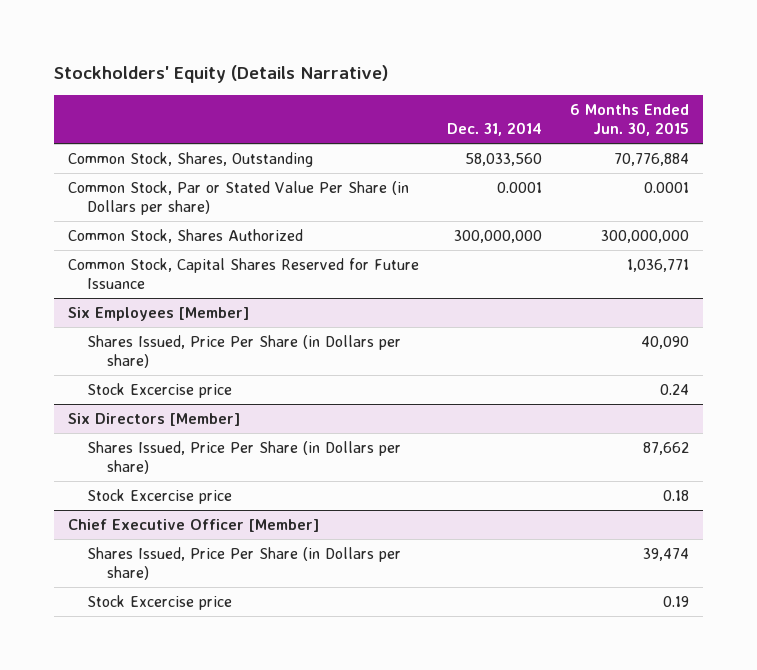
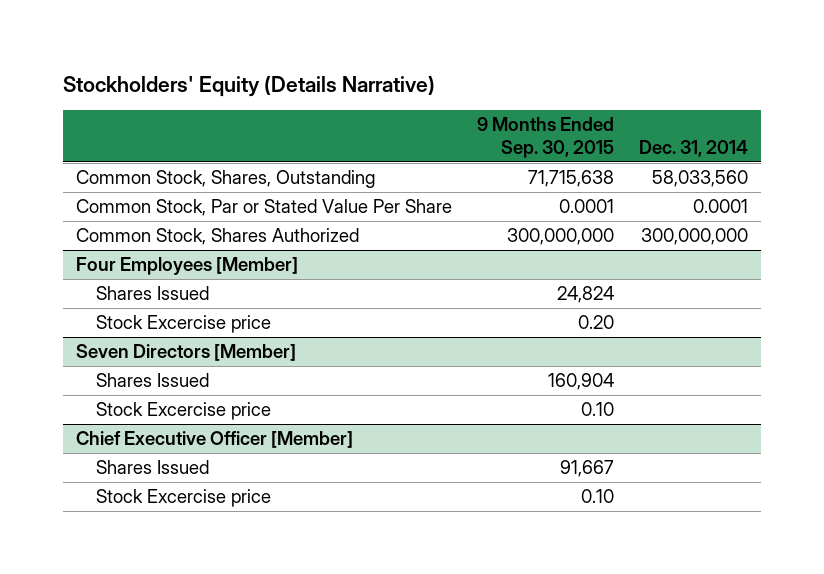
[569,104,689,137] 6 Months Ended Jun. 30, 2015 -> none
none -> [477,117,615,158] 9 Months Ended Sep. 30, 2015
[68,180,410,215] Common Stock, Par or Stated Value Per Share (in Dollars per share) -> [75,199,452,217] Common Stock, Par or Stated Value Per Share
[68,257,420,289] Common Stock, Capital Shares Reserved for Future Issuance -> none
[87,334,402,368] Shares Issued, Price Per Share (in Dollars per share) -> none
[68,306,250,321] Six Employees [Member] -> [75,257,298,276] Four Employees [Member]
none -> [96,286,210,301] Shares Issued
[87,440,402,474] Shares Issued, Price Per Share (in Dollars per share) -> none
[68,412,241,426] Six Directors [Member] -> [75,344,296,362] Seven Directors [Member]
none -> [96,373,210,388] Shares Issued
[87,546,402,580] Shares Issued, Price Per Share (in Dollars per share) -> none
none -> [96,460,210,475] Shares Issued

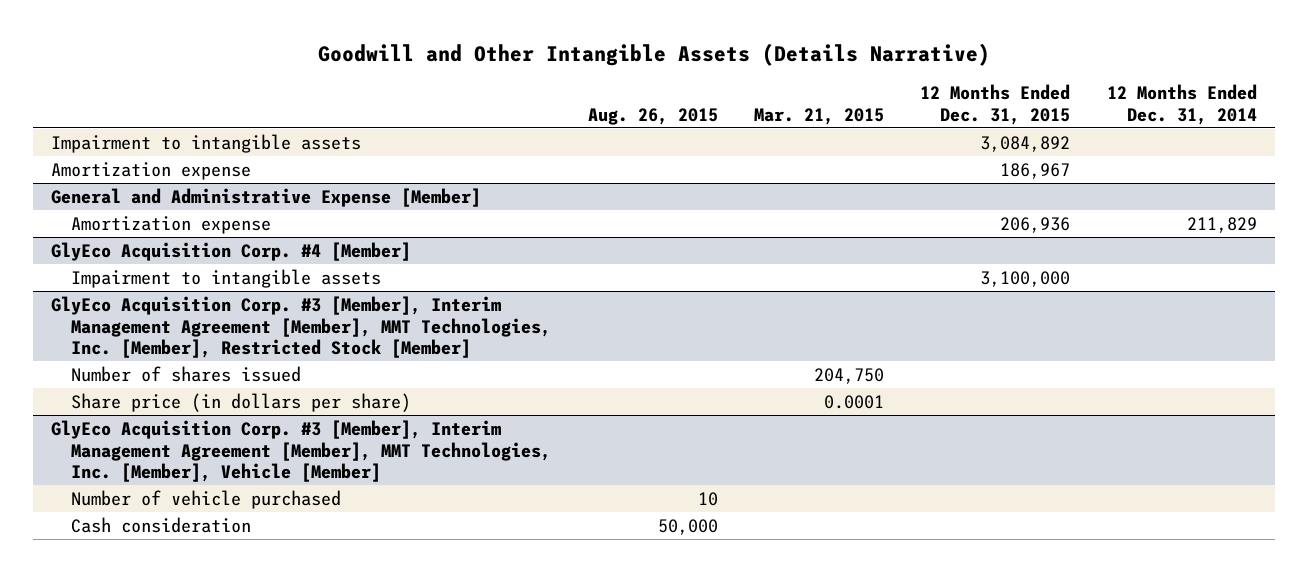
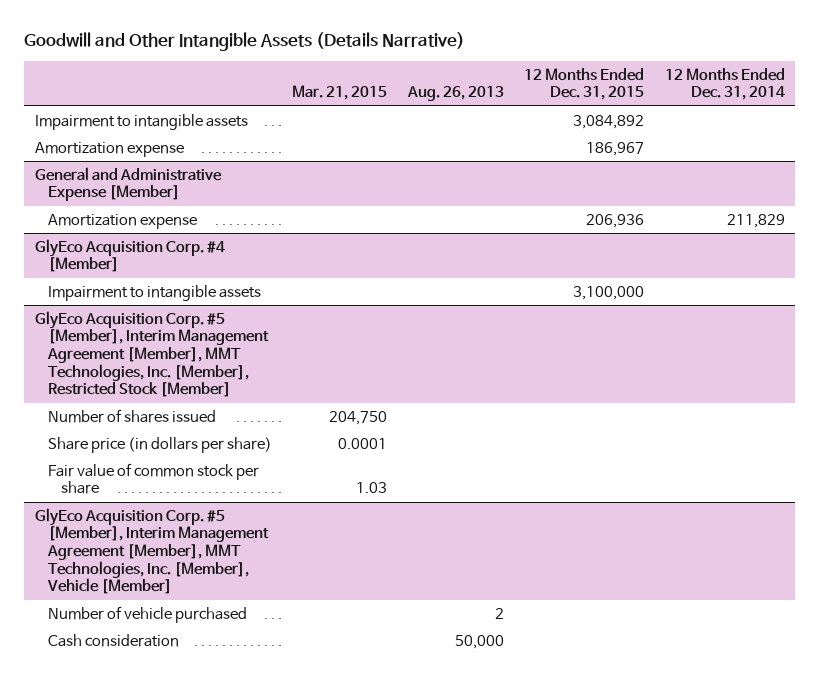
[587,107,718,125] Aug. 26, 2015 -> none
none -> [406,86,504,102] Aug. 26, 2013
[51,295,552,359] GlyEco Acquisition Corp. #3 [Member], Interim Management Agreement [Member], MMT Technologies, Inc. [Member], Restricted Stock [Member] -> [34,310,269,398] GlyEco Acquisition Corp. #5 [Member], Interim Management Agreement [Member], MMT Technologies, Inc. [Member], Restricted Stock [Member]
none -> [47,462,259,495] Fair value of common stock per share
[51,419,552,483] GlyEco Acquisition Corp. #3 [Member], Interim Management Agreement [Member], MMT Technologies, Inc. [Member], Vehicle [Member] -> [34,507,269,595] GlyEco Acquisition Corp. #5 [Member], Interim Management Agreement [Member], MMT Technologies, Inc. [Member], Vehicle [Member]

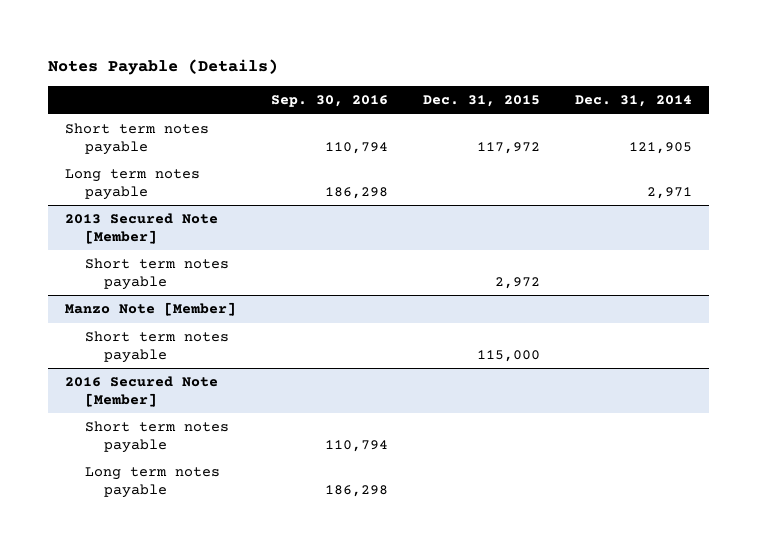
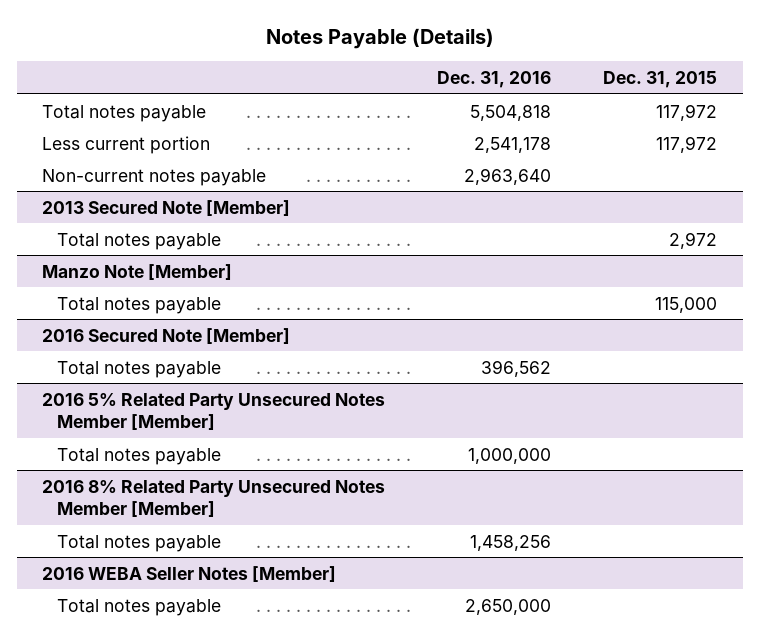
[271,95,389,108] Sep. 30, 2016 -> none
[574,95,692,108] Dec. 31, 2014 -> none
none -> [437,70,552,88] Dec. 31, 2016
none -> [42,104,207,122] Total notes payable
[65,123,210,155] Short term notes payable -> [42,135,211,154] Less current portion
[65,169,201,200] Long term notes payable -> [42,168,267,186] Non-current notes payable
[84,258,229,290] Short term notes payable -> [56,232,221,250] Total notes payable
[84,331,229,363] Short term notes payable -> [56,296,221,314] Total notes payable
[84,421,229,453] Short term notes payable -> none
[84,467,220,498] Long term notes payable -> none
none -> [56,360,221,378] Total notes payable
none -> [42,392,386,431] 2016 5% Related Party Unsecured Notes Member [Member]
none -> [56,447,221,465] Total notes payable
none -> [42,479,386,518] 2016 8% Related Party Unsecured Notes Member [Member]
none -> [56,534,221,552] Total notes payable
none -> [42,565,337,582] 2016 WEBA Seller Notes [Member]
none -> [56,598,221,616] Total notes payable

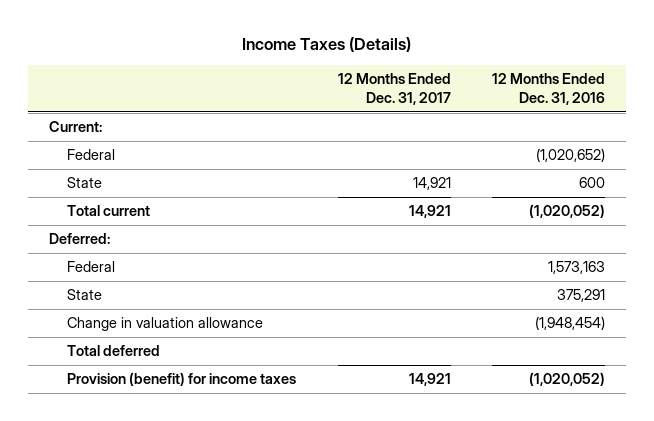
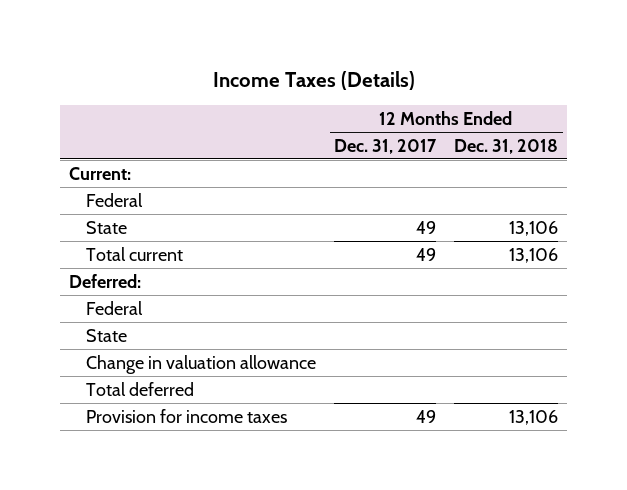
[492,73,606,105] 12 Months Ended Dec. 31, 2016 -> none
none -> [454,138,559,154] Dec. 31, 2018
[412,177,451,191] 14,921 -> [416,220,437,234] 49
[408,205,451,219] 14,921 -> [416,247,437,261] 49
[67,372,297,387] Provision (benefit) for income taxes -> [86,408,288,423] Provision for income taxes
[408,373,451,387] 14,921 -> [416,409,437,423] 49

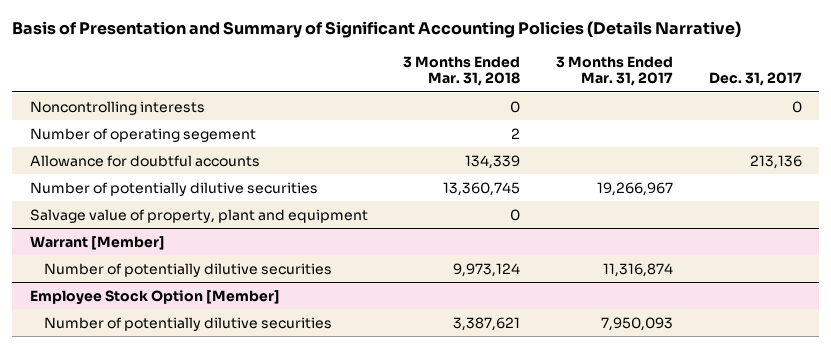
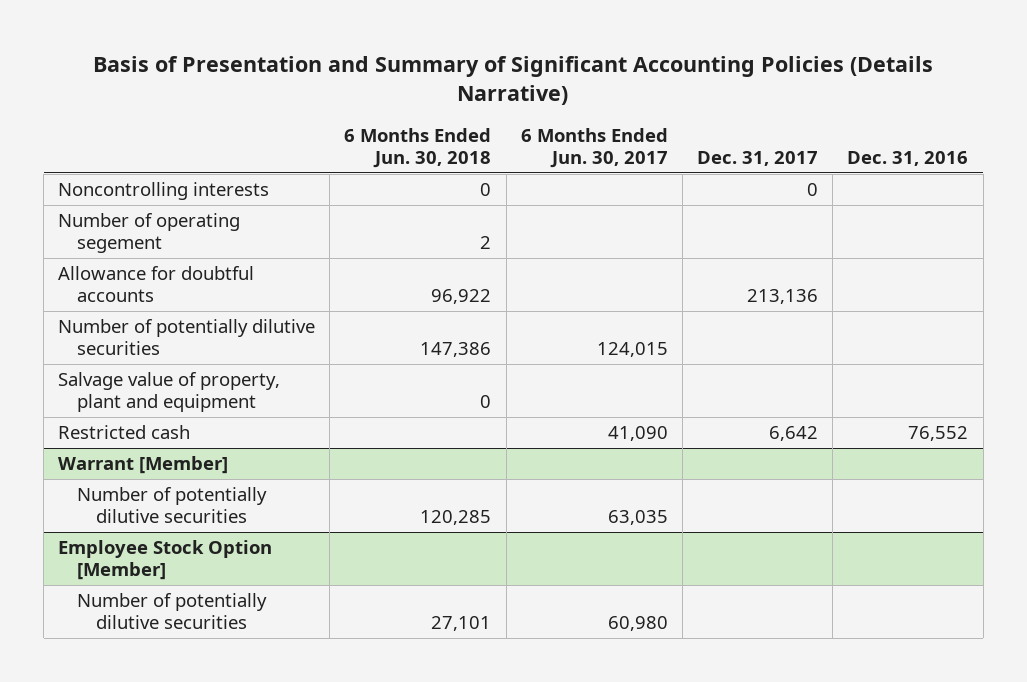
[403,55,521,87] 3 Months Ended Mar. 31, 2018 -> none
[556,55,674,87] 3 Months Ended Mar. 31, 2017 -> none
none -> [344,128,492,168] 6 Months Ended Jun. 30, 2018
none -> [520,128,668,168] 6 Months Ended Jun. 30, 2017
none -> [847,150,969,166] Dec. 31, 2016
none -> [58,425,191,440] Restricted cash

